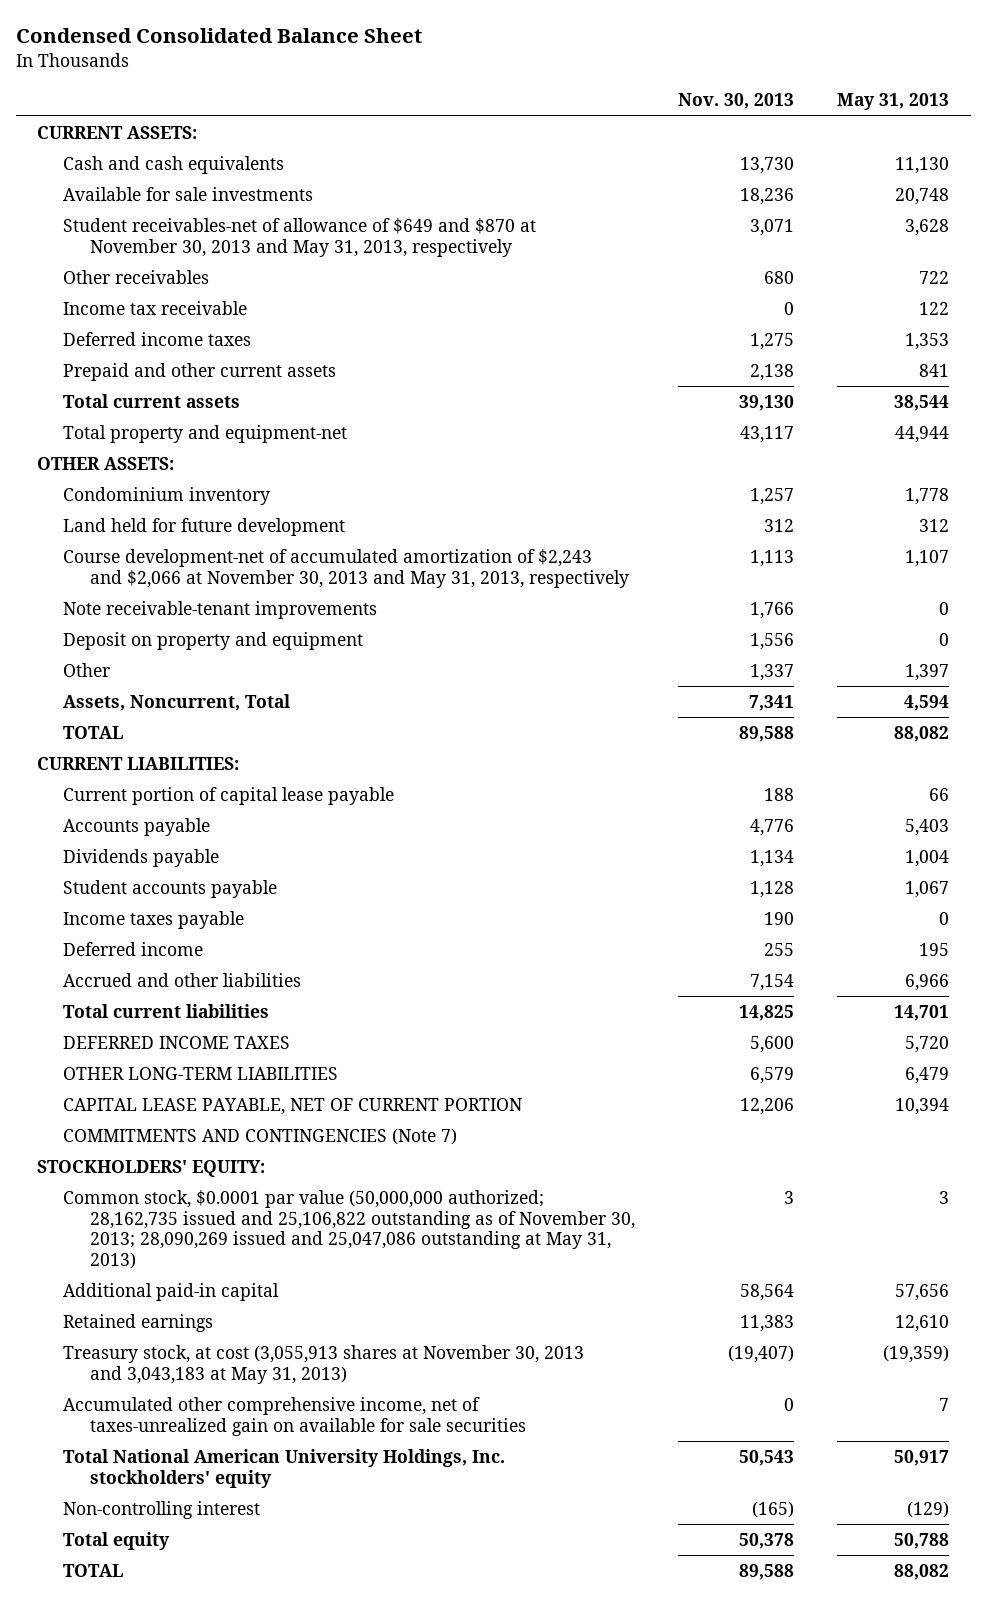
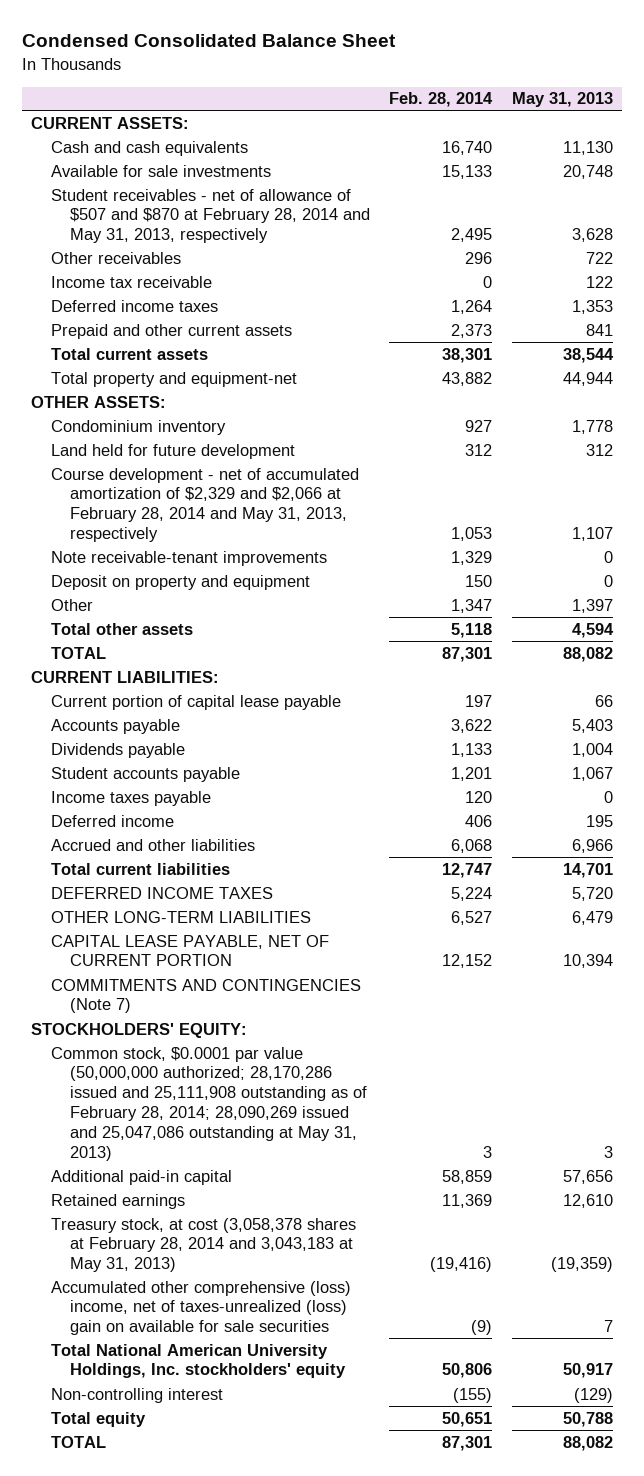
[677,93,794,110] Nov. 30, 2013 -> none
none -> [389,92,494,108] Feb. 28, 2014
[63,217,537,257] Student receivables-net of allowance of $649 and $870 at November 30, 2013 and May 31, 2013, respectively -> [50,188,370,244] Student receivables - net of allowance of $507 and $870 at February 28, 2014 and May 31, 2013, respectively
[63,548,629,588] Course development-net of accumulated amortization of $2,243 and $2,066 at November 30, 2013 and May 31, 2013, respectively -> [50,467,359,543] Course development - net of accumulated amortization of $2,329 and $2,066 at February 28, 2014 and May 31, 2013, respectively
[63,693,291,711] Assets, Noncurrent, Total -> [50,622,193,635] Total other assets
[63,1189,635,1270] Common stock, $0.0001 par value (50,000,000 authorized; 28,162,735 issued and 25,106,822 outstanding as of November 30, 2013; 28,090,269 issued and 25,047,086 outstanding at May 31, 2013) -> [50,1046,367,1161] Common stock, $0.0001 par value (50,000,000 authorized; 28,170,286 issued and 25,111,908 outstanding as of February 28, 2014; 28,090,269 issued and 25,047,086 outstanding at May 31, 2013)
[63,1344,585,1384] Treasury stock, at cost (3,055,913 shares at November 30, 2013 and 3,043,183 at May 31, 2013) -> [50,1217,356,1273] Treasury stock, at cost (3,058,378 shares at February 28, 2014 and 3,043,183 at May 31, 2013)
[63,1396,526,1436] Accumulated other comprehensive income, net of taxes-unrealized gain on available for sale securities -> [50,1280,351,1336] Accumulated other comprehensive (loss) income, net of taxes-unrealized (loss) gain on available for sale securities

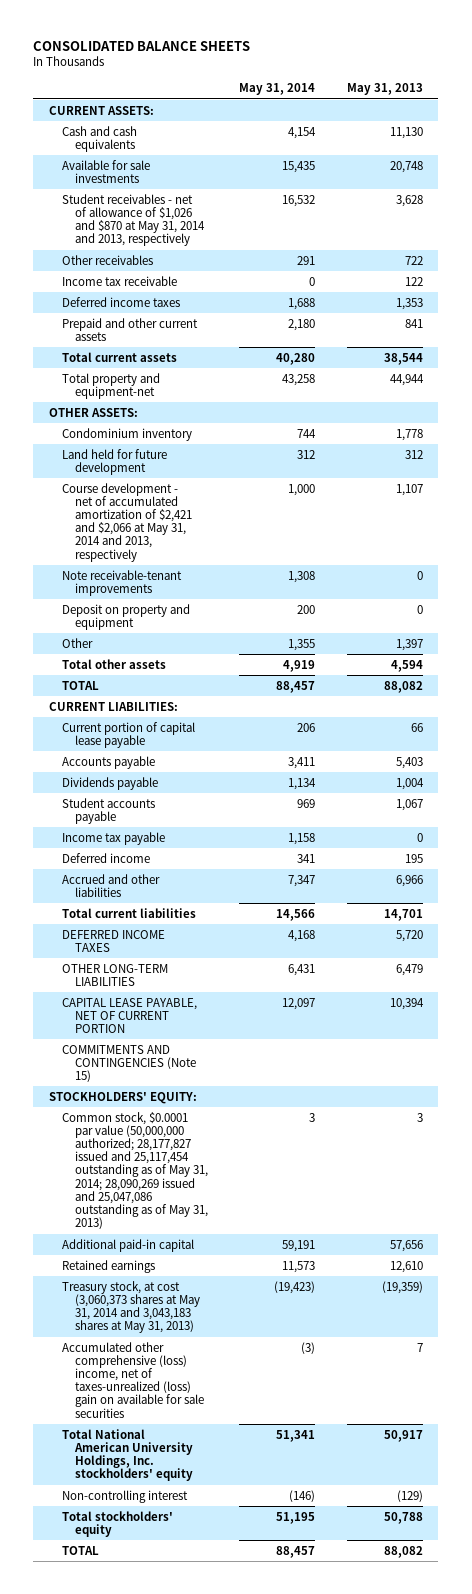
[21,34,396,48] Condensed Consolidated Balance Sheet -> [33,41,251,52] CONSOLIDATED BALANCE SHEETS
[389,92,494,108] Feb. 28, 2014 -> none
none -> [239,83,316,96] May 31, 2014
[50,188,370,244] Student receivables - net of allowance of $507 and $870 at February 28, 2014 and May 31, 2013, respectively -> [61,193,205,247] Student receivables - net of allowance of $1,026 and $870 at May 31, 2014 and 2013, respectively
[50,467,359,543] Course development - net of accumulated amortization of $2,329 and $2,066 at February 28, 2014 and May 31, 2013, respectively -> [61,482,192,562] Course development - net of accumulated amortization of $2,421 and $2,066 at May 31, 2014 and 2013, respectively
[50,790,211,806] Income taxes payable -> [61,831,165,845] Income tax payable
[50,978,361,1014] COMMITMENTS AND CONTINGENCIES (Note 7) -> [61,1044,196,1083] COMMITMENTS AND CONTINGENCIES (Note 15)
[50,1046,367,1161] Common stock, $0.0001 par value (50,000,000 authorized; 28,170,286 issued and 25,111,908 outstanding as of February 28, 2014; 28,090,269 issued and 25,047,086 outstanding at May 31, 2013) -> [61,1111,208,1230] Common stock, $0.0001 par value (50,000,000 authorized; 28,177,827 issued and 25,117,454 outstanding as of May 31, 2014; 28,090,269 issued and 25,047,086 outstanding as of May 31, 2013)
[50,1217,356,1273] Treasury stock, at cost (3,058,378 shares at February 28, 2014 and 3,043,183 at May 31, 2013) -> [61,1280,200,1334] Treasury stock, at cost (3,060,373 shares at May 31, 2014 and 3,043,183 shares at May 31, 2013)
[50,1411,146,1427] Total equity -> [61,1510,173,1537] Total stockholders' equity

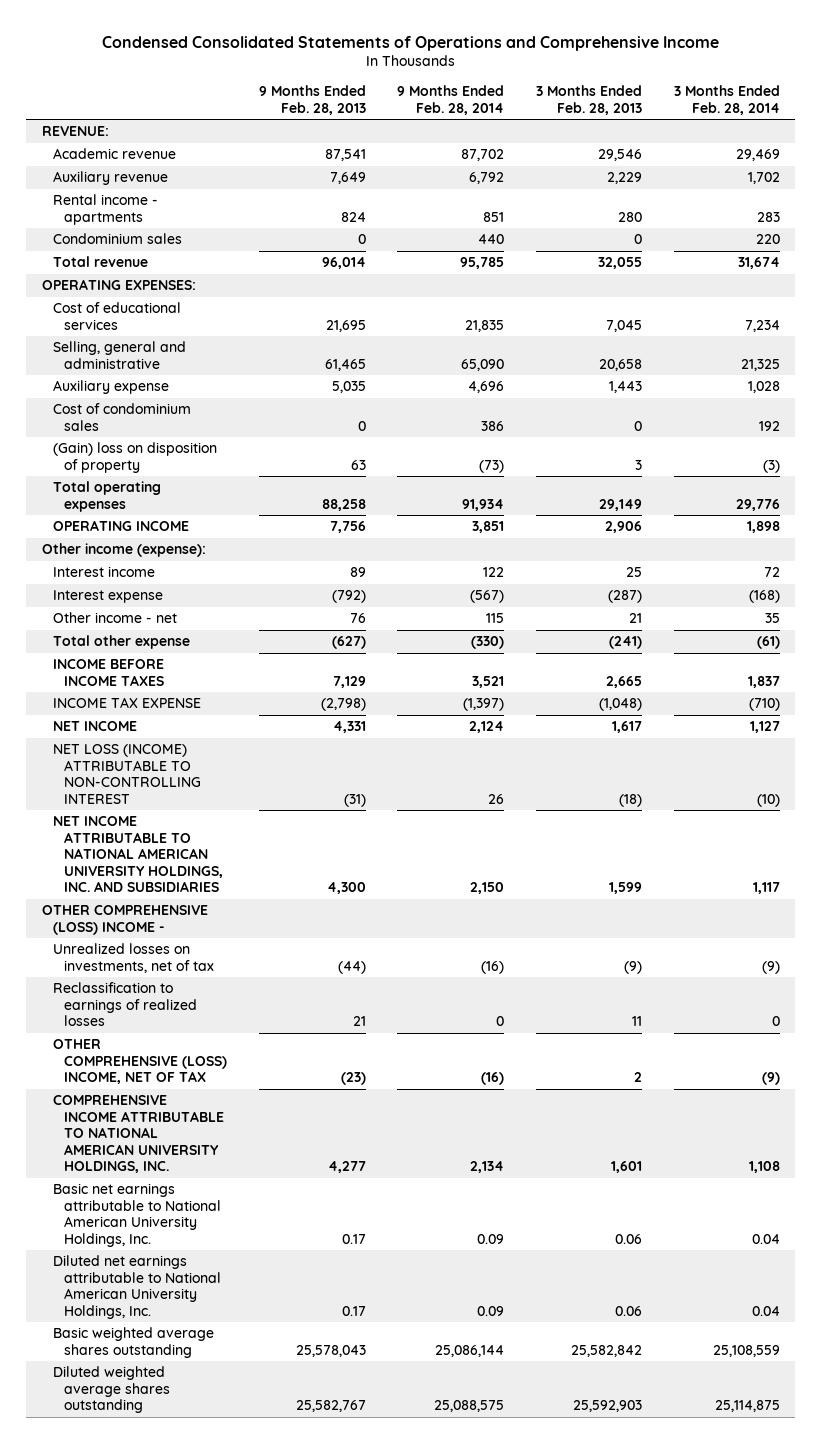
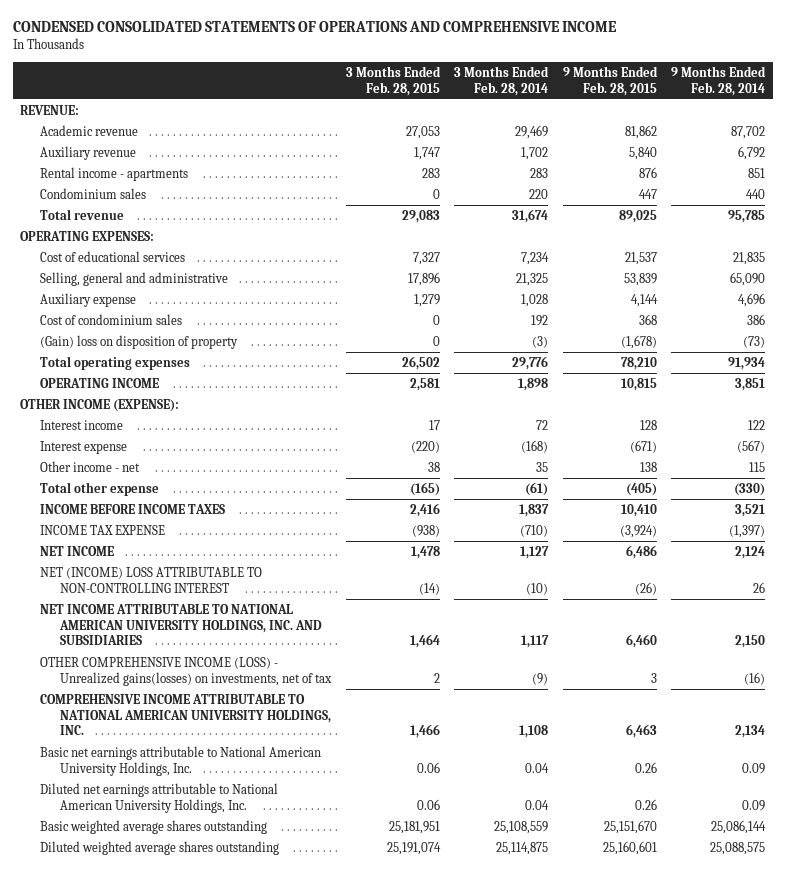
[101,35,719,51] Condensed Consolidated Statements of Operations and Comprehensive Income -> [12,21,617,33] CONDENSED CONSOLIDATED STATEMENTS OF OPERATIONS AND COMPREHENSIVE INCOME
[258,85,366,115] 9 Months Ended Feb. 28, 2013 -> none
[535,85,642,115] 3 Months Ended Feb. 28, 2013 -> none
none -> [345,65,441,96] 3 Months Ended Feb. 28, 2015
none -> [562,65,658,96] 9 Months Ended Feb. 28, 2015
[41,543,206,558] Other income (expense): -> [20,398,180,412] OTHER INCOME (EXPENSE):
[52,744,201,804] NET LOSS (INCOME) ATTRIBUTABLE TO NON-CONTROLLING INTEREST -> [40,566,263,593] NET (INCOME) LOSS ATTRIBUTABLE TO NON-CONTROLLING INTEREST
[41,905,208,935] OTHER COMPREHENSIVE (LOSS) INCOME - -> none
[52,982,197,1027] Reclassification to earnings of realized losses -> none
[52,1039,227,1085] OTHER COMPREHENSIVE (LOSS) INCOME, NET OF TAX -> none
[52,943,214,973] Unrealized losses on investments, net of tax -> [40,656,333,686] OTHER COMPREHENSIVE INCOME (LOSS) - Unrealized gains(losses) on investments, net of tax

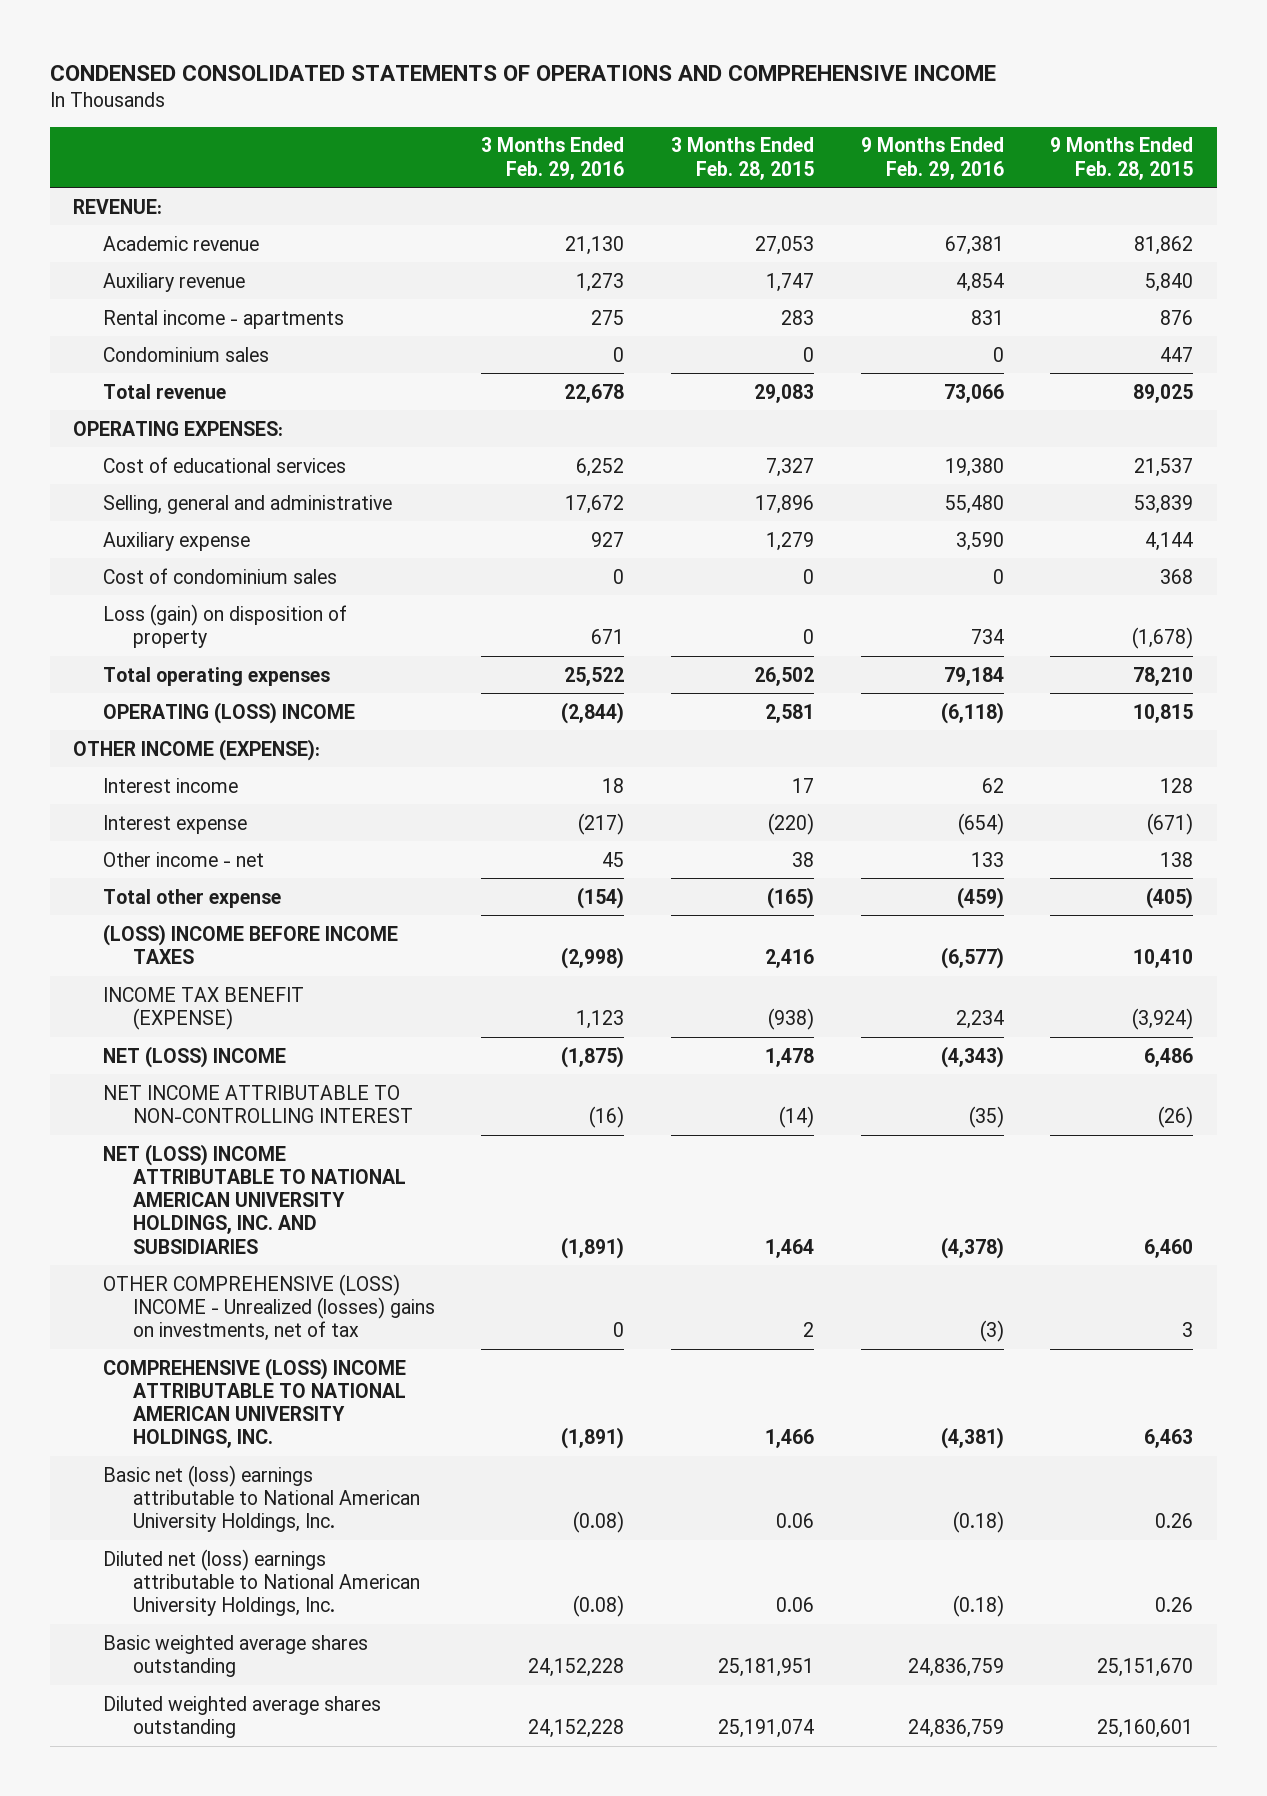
[454,65,550,96] 3 Months Ended Feb. 28, 2014 -> none
[671,65,767,96] 9 Months Ended Feb. 28, 2014 -> none
none -> [481,137,625,180] 3 Months Ended Feb. 29, 2016
none -> [860,137,1004,180] 9 Months Ended Feb. 29, 2016
[40,334,239,349] (Gain) loss on disposition of property -> [103,603,348,648] Loss (gain) on disposition of property
[40,377,160,388] OPERATING INCOME -> [103,701,356,724] OPERATING (LOSS) INCOME
[40,503,226,514] INCOME BEFORE INCOME TAXES -> [103,923,399,964] (LOSS) INCOME BEFORE INCOME TAXES
[40,524,166,535] INCOME TAX EXPENSE -> [103,986,305,1030] INCOME TAX BENEFIT (EXPENSE)
[40,545,115,556] NET INCOME -> [103,1045,287,1068] NET (LOSS) INCOME
[40,566,263,593] NET (INCOME) LOSS ATTRIBUTABLE TO NON-CONTROLLING INTEREST -> [103,1084,413,1123] NET INCOME ATTRIBUTABLE TO NON-CONTROLLING INTEREST
[40,603,323,646] NET INCOME ATTRIBUTABLE TO NATIONAL AMERICAN UNIVERSITY HOLDINGS, INC. AND SUBSIDIARIES -> [103,1143,406,1254] NET (LOSS) INCOME ATTRIBUTABLE TO NATIONAL AMERICAN UNIVERSITY HOLDINGS, INC. AND SUBSIDIARIES
[40,656,333,686] OTHER COMPREHENSIVE INCOME (LOSS) - Unrealized gains(losses) on investments, net of tax -> [103,1273,435,1342] OTHER COMPREHENSIVE (LOSS) INCOME - Unrealized (losses) gains on investments, net of tax
[40,693,332,736] COMPREHENSIVE INCOME ATTRIBUTABLE TO NATIONAL AMERICAN UNIVERSITY HOLDINGS, INC. -> [103,1357,407,1449] COMPREHENSIVE (LOSS) INCOME ATTRIBUTABLE TO NATIONAL AMERICAN UNIVERSITY HOLDINGS, INC.
[40,745,322,776] Basic net earnings attributable to National American University Holdings, Inc. -> [103,1464,420,1533] Basic net (loss) earnings attributable to National American University Holdings, Inc.
[40,782,279,813] Diluted net earnings attributable to National American University Holdings, Inc. -> [103,1548,420,1617] Diluted net (loss) earnings attributable to National American University Holdings, Inc.

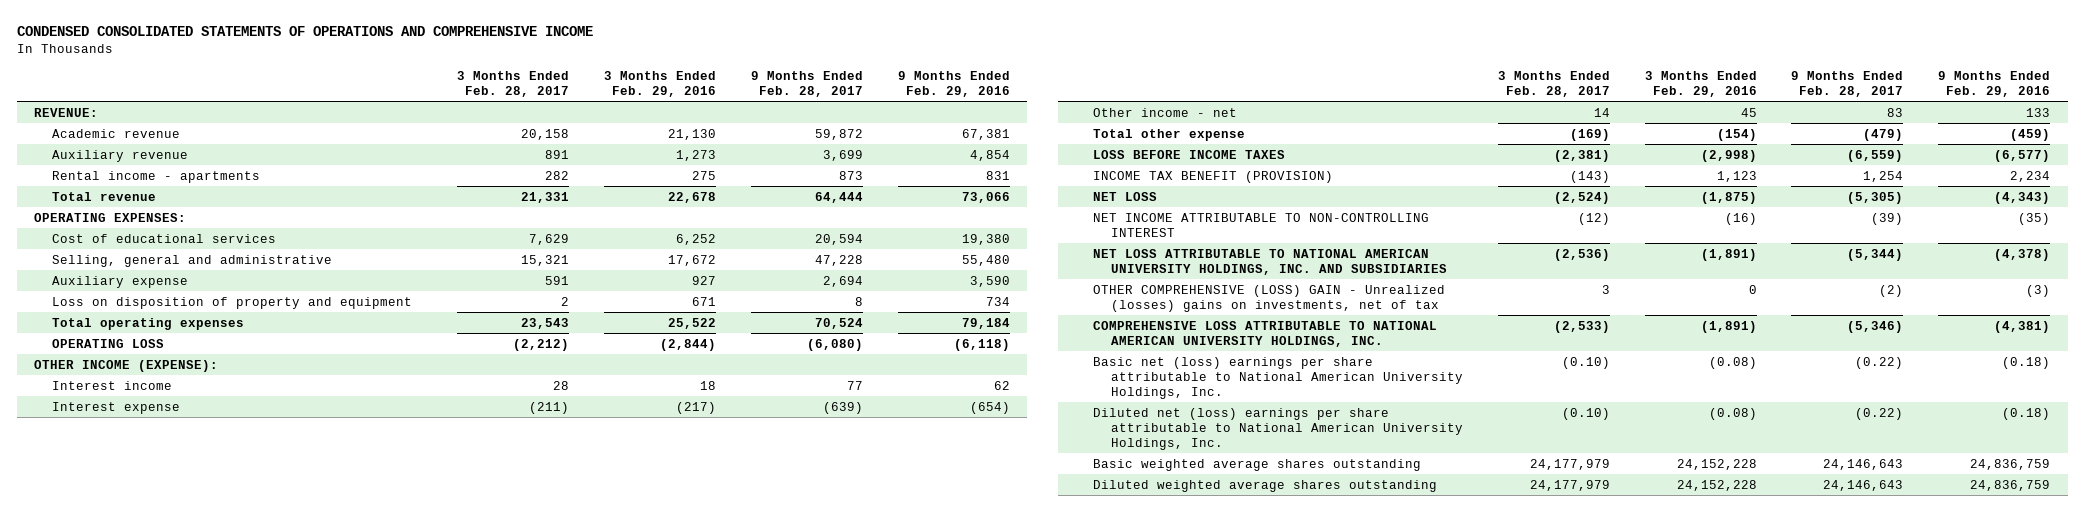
[670,137,814,180] 3 Months Ended Feb. 28, 2015 -> none
[1050,137,1194,180] 9 Months Ended Feb. 28, 2015 -> none
none -> [456,70,569,97] 3 Months Ended Feb. 28, 2017
none -> [750,70,863,97] 9 Months Ended Feb. 28, 2017
[103,346,270,362] Condominium sales -> none
[103,567,338,584] Cost of condominium sales -> none
[103,603,348,648] Loss (gain) on disposition of property -> [52,296,413,309] Loss on disposition of property and equipment
[103,701,356,724] OPERATING (LOSS) INCOME -> [52,338,165,348] OPERATING LOSS
[103,923,399,964] (LOSS) INCOME BEFORE INCOME TAXES -> [1093,149,1286,159] LOSS BEFORE INCOME TAXES
[103,986,305,1030] INCOME TAX BENEFIT (EXPENSE) -> [1093,170,1334,183] INCOME TAX BENEFIT (PROVISION)
[103,1045,287,1068] NET (LOSS) INCOME -> [1093,191,1158,201] NET LOSS
[103,1143,406,1254] NET (LOSS) INCOME ATTRIBUTABLE TO NATIONAL AMERICAN UNIVERSITY HOLDINGS, INC. AND SUBSIDIARIES -> [1093,248,1447,275] NET LOSS ATTRIBUTABLE TO NATIONAL AMERICAN UNIVERSITY HOLDINGS, INC. AND SUBSIDIARIES
[103,1273,435,1342] OTHER COMPREHENSIVE (LOSS) INCOME - Unrealized (losses) gains on investments, net of tax -> [1093,284,1446,312] OTHER COMPREHENSIVE (LOSS) GAIN - Unrealized (losses) gains on investments, net of tax
[103,1357,407,1449] COMPREHENSIVE (LOSS) INCOME ATTRIBUTABLE TO NATIONAL AMERICAN UNIVERSITY HOLDINGS, INC. -> [1093,320,1438,347] COMPREHENSIVE LOSS ATTRIBUTABLE TO NATIONAL AMERICAN UNIVERSITY HOLDINGS, INC.
[103,1464,420,1533] Basic net (loss) earnings attributable to National American University Holdings, Inc. -> [1093,356,1463,399] Basic net (loss) earnings per share attributable to National American University Holdings, Inc.
[103,1548,420,1617] Diluted net (loss) earnings attributable to National American University Holdings, Inc. -> [1093,407,1463,450] Diluted net (loss) earnings per share attributable to National American University Holdings, Inc.

